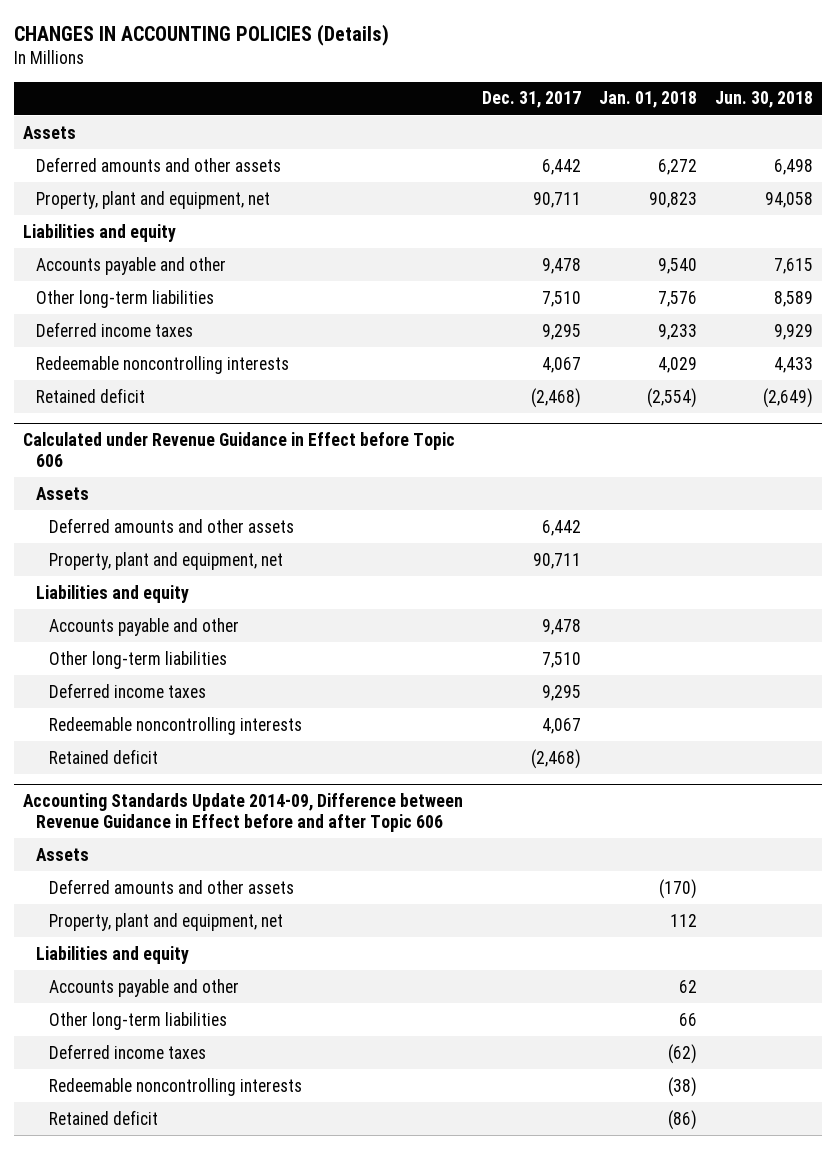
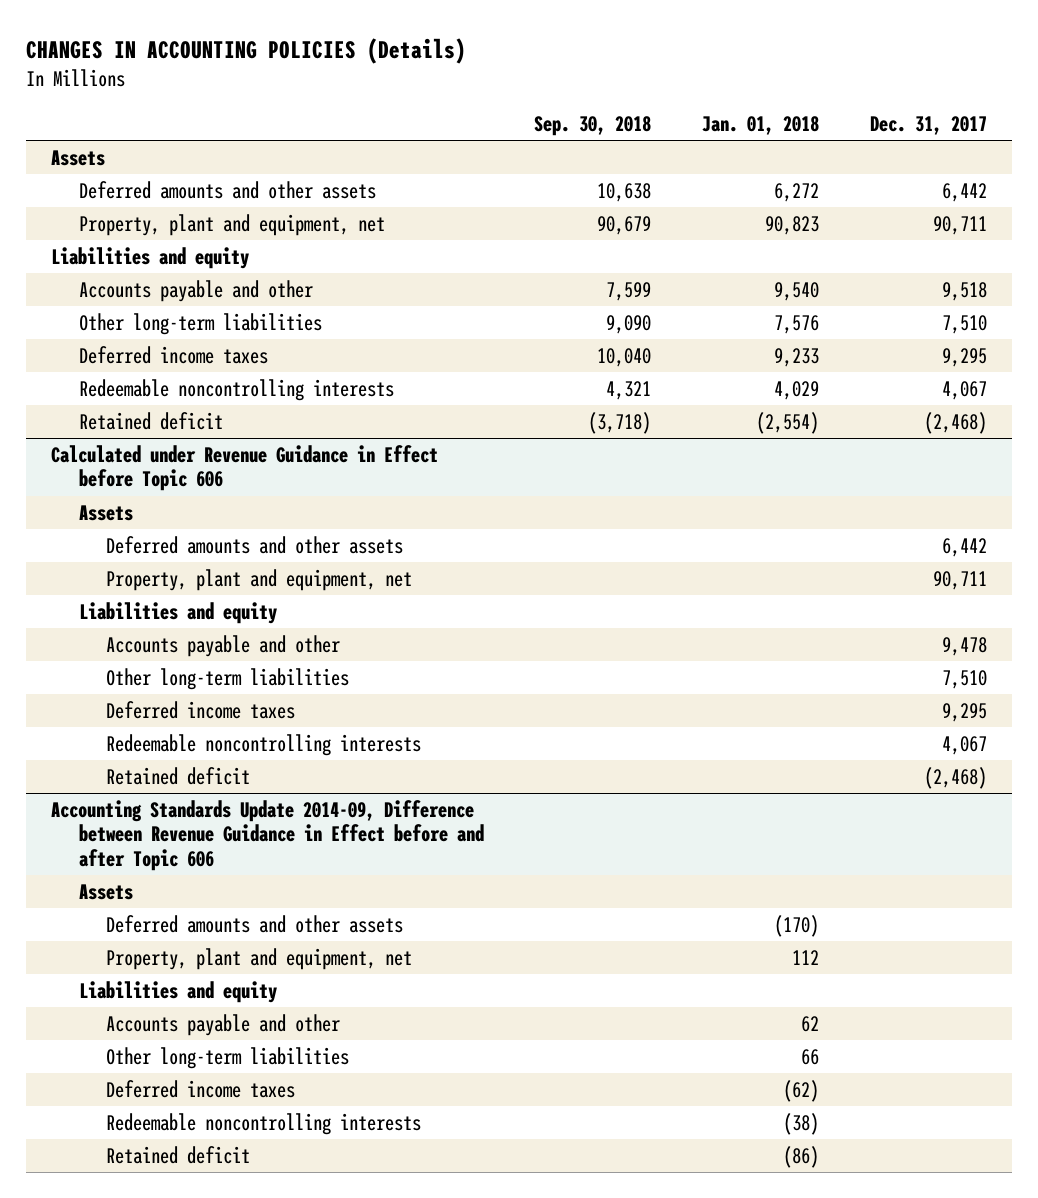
[715,91,814,109] Jun. 30, 2018 -> none
none -> [534,115,652,136] Sep. 30, 2018
[541,257,581,274] 9,478 -> [941,281,987,301] 9,518

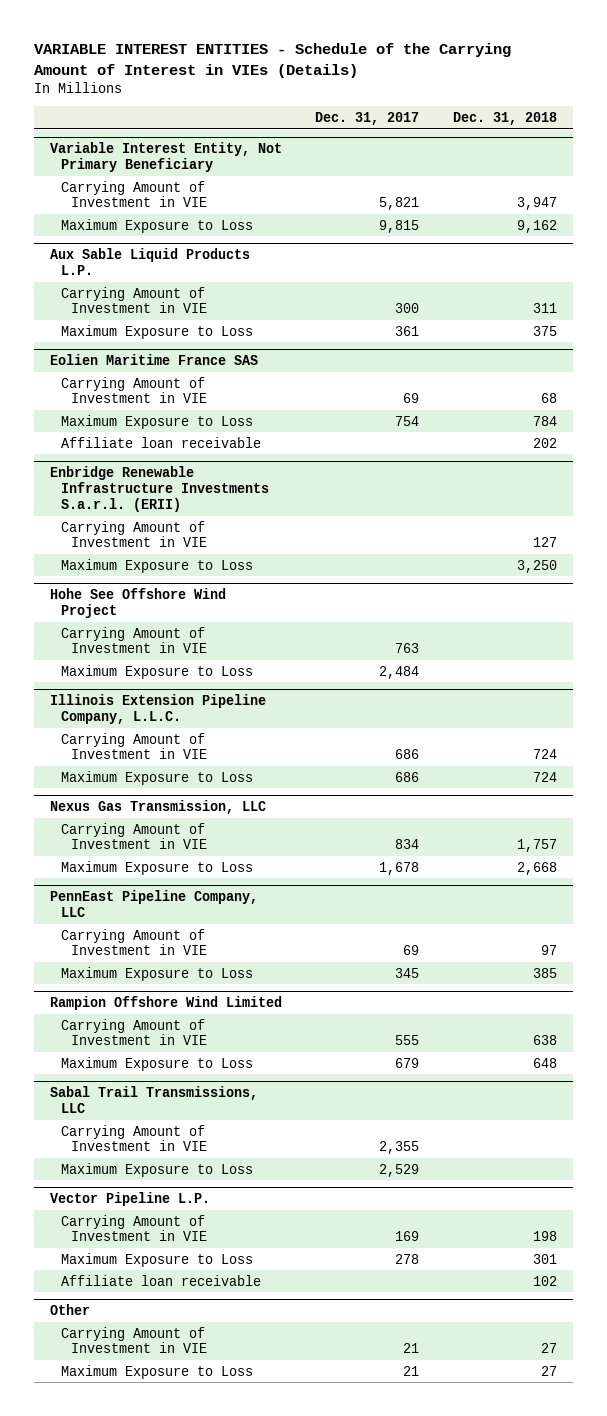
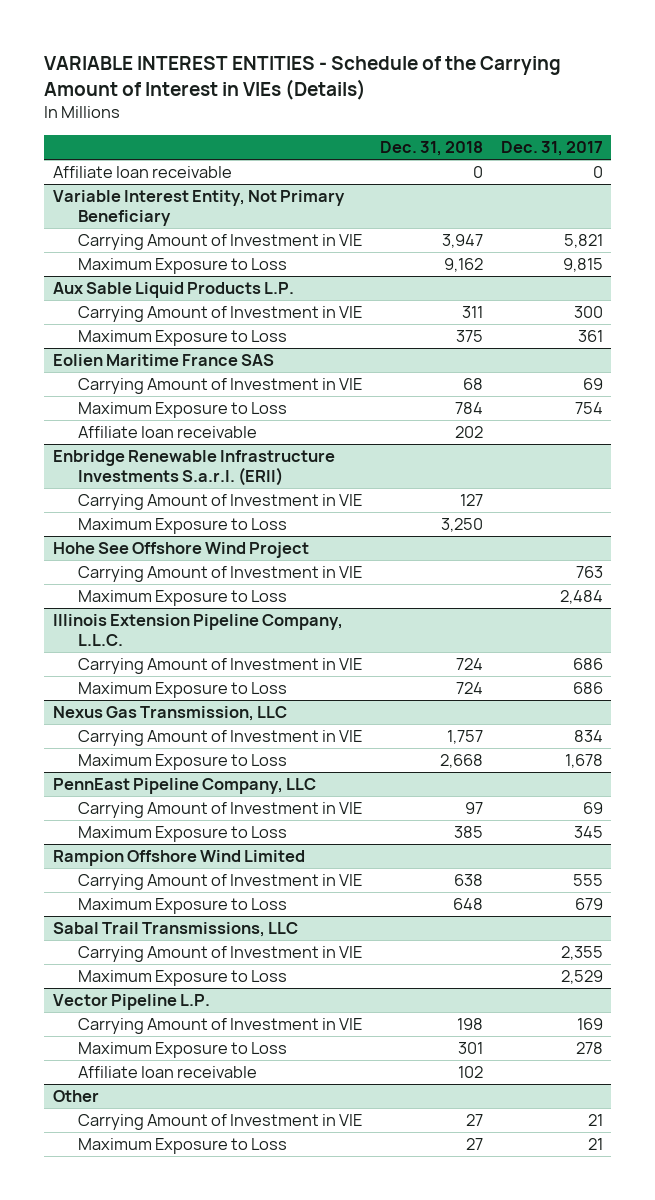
none -> [52,166,232,179] Affiliate loan receivable

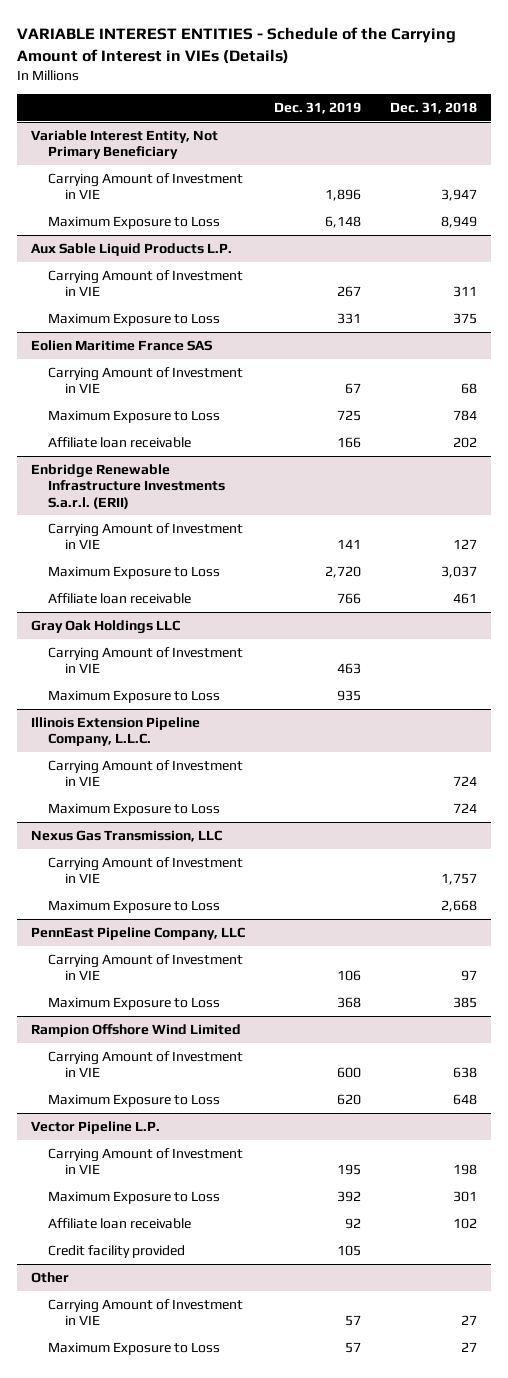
[500,140,603,156] Dec. 31, 2017 -> none
none -> [274,101,362,114] Dec. 31, 2019
[52,166,232,179] Affiliate loan receivable -> none
[443,258,483,273] 9,162 -> [440,216,477,229] 8,949
[52,542,309,559] Hohe See Offshore Wind Project -> none
[440,518,483,533] 3,250 -> [440,566,477,579] 3,037
none -> [48,593,192,605] Affiliate loan receivable
none -> [31,620,181,635] Gray Oak Holdings LLC
[52,922,298,938] Sabal Trail Transmissions, LLC -> none
[78,946,363,963] Carrying Amount of Investment in VIE -> none
[78,970,288,987] Maximum Exposure to Loss -> none
none -> [48,1245,186,1259] Credit facility provided

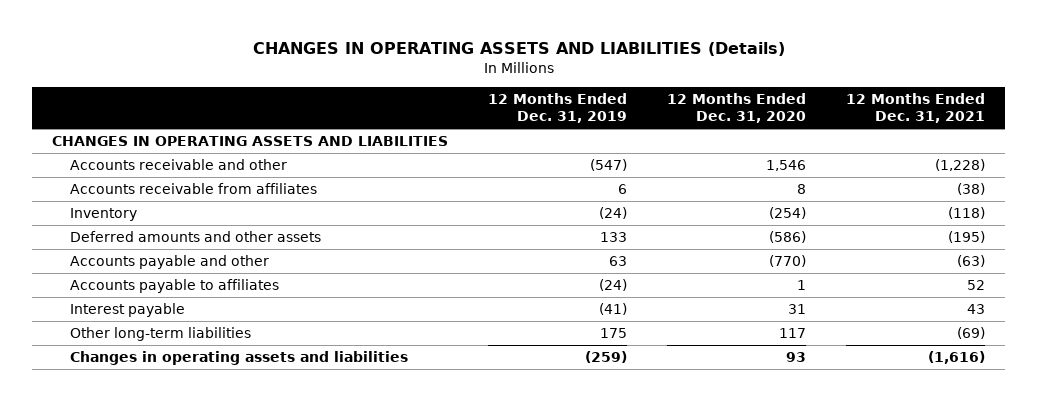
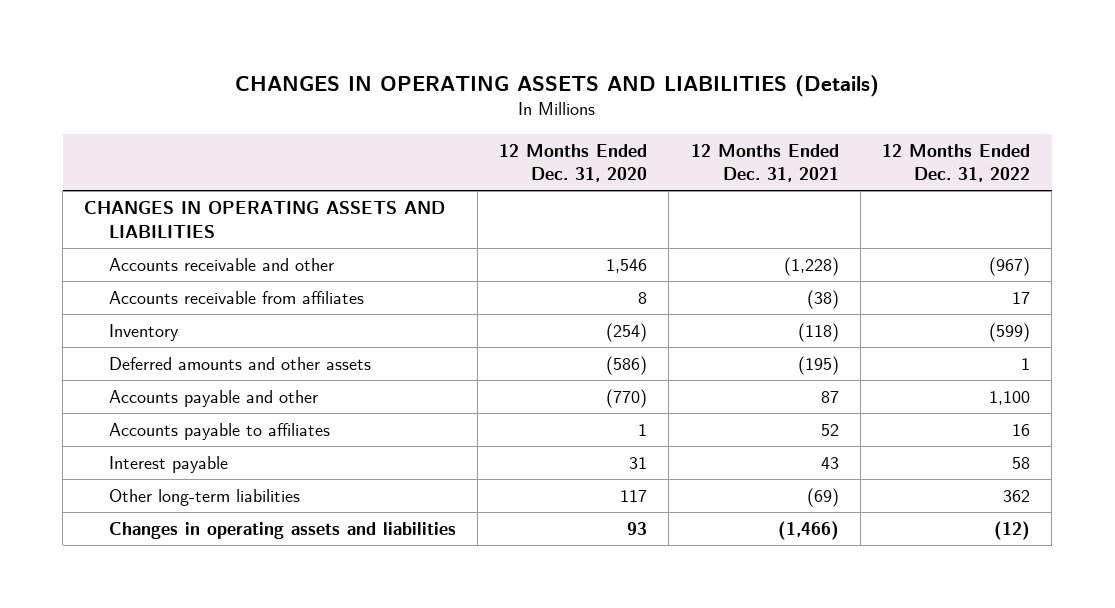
[488,92,628,124] 12 Months Ended Dec. 31, 2019 -> none
none -> [882,143,1031,183] 12 Months Ended Dec. 31, 2022
[957,255,986,268] (63) -> [820,390,839,403] 87
[928,351,986,365] (1,616) -> [777,520,839,540] (1,466)

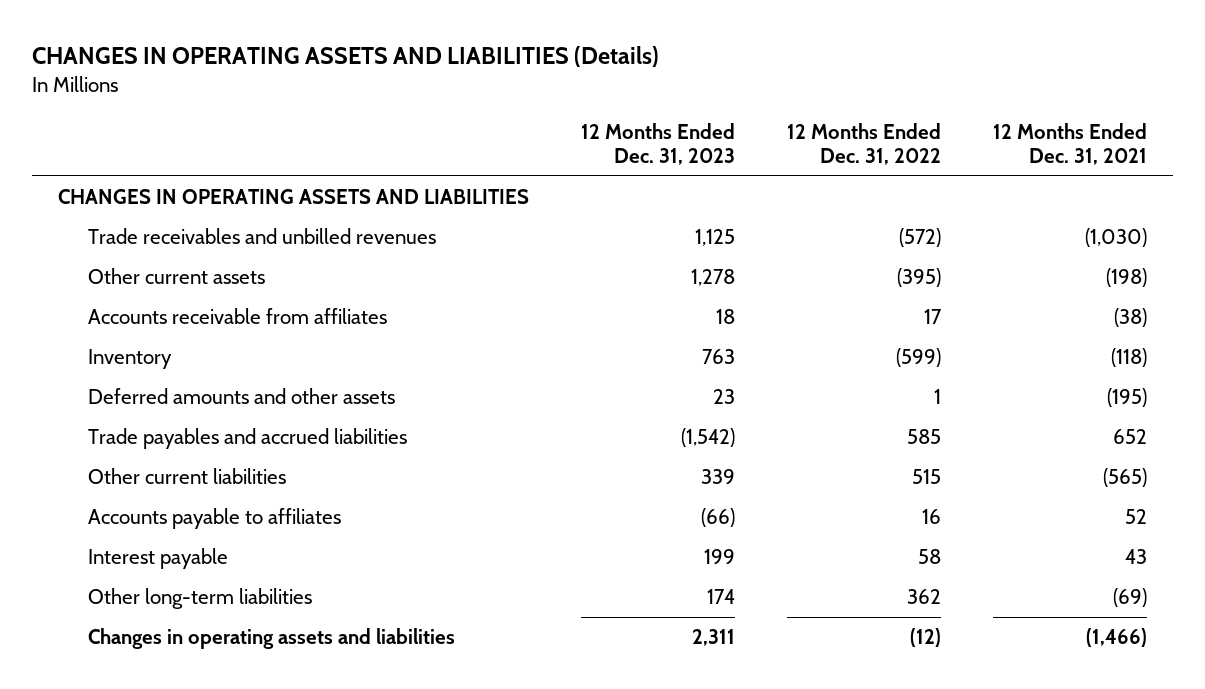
[499,143,648,183] 12 Months Ended Dec. 31, 2020 -> none
none -> [580,122,735,166] 12 Months Ended Dec. 31, 2023
[108,257,334,271] Accounts receivable and other -> none
none -> [87,227,436,244] Trade receivables and unbilled revenues
none -> [87,267,265,284] Other current assets
[108,389,318,407] Accounts payable and other -> none
none -> [87,427,407,449] Trade payables and accrued liabilities
none -> [87,467,286,484] Other current liabilities

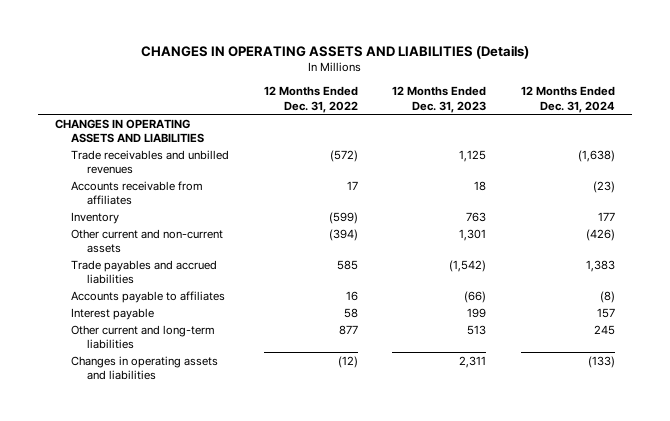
[992,122,1147,166] 12 Months Ended Dec. 31, 2021 -> none
none -> [520,86,615,113] 12 Months Ended Dec. 31, 2024
[87,267,265,284] Other current assets -> none
[87,387,395,404] Deferred amounts and other assets -> [71,228,224,253] Other current and non-current assets
[712,388,735,404] 23 -> [459,228,487,241] 1,301
[933,388,941,404] 1 -> [328,228,358,241] (394)
[87,467,286,484] Other current liabilities -> none
[87,587,312,609] Other long-term liabilities -> [71,324,216,349] Other current and long-term liabilities
[706,588,735,604] 174 -> [467,324,487,335] 513
[906,588,941,604] 362 -> [338,324,358,335] 877

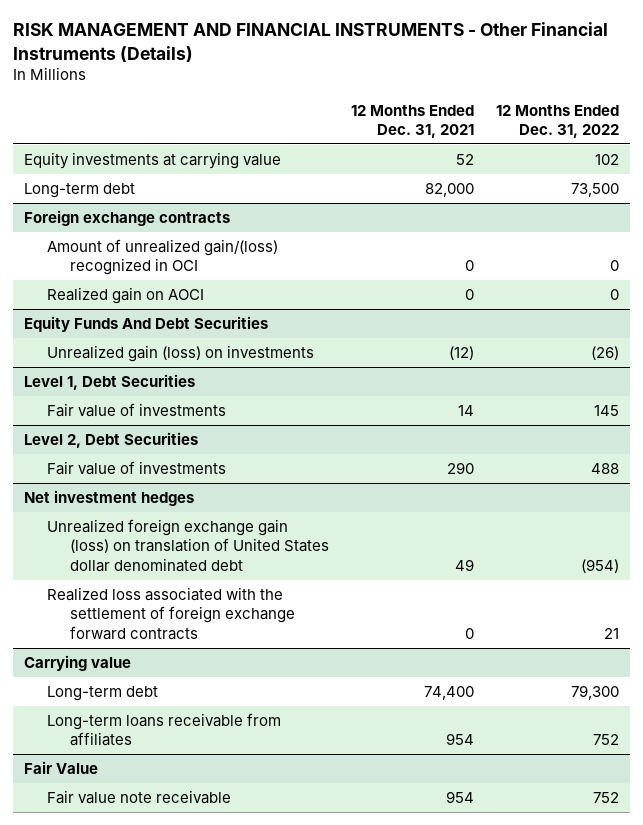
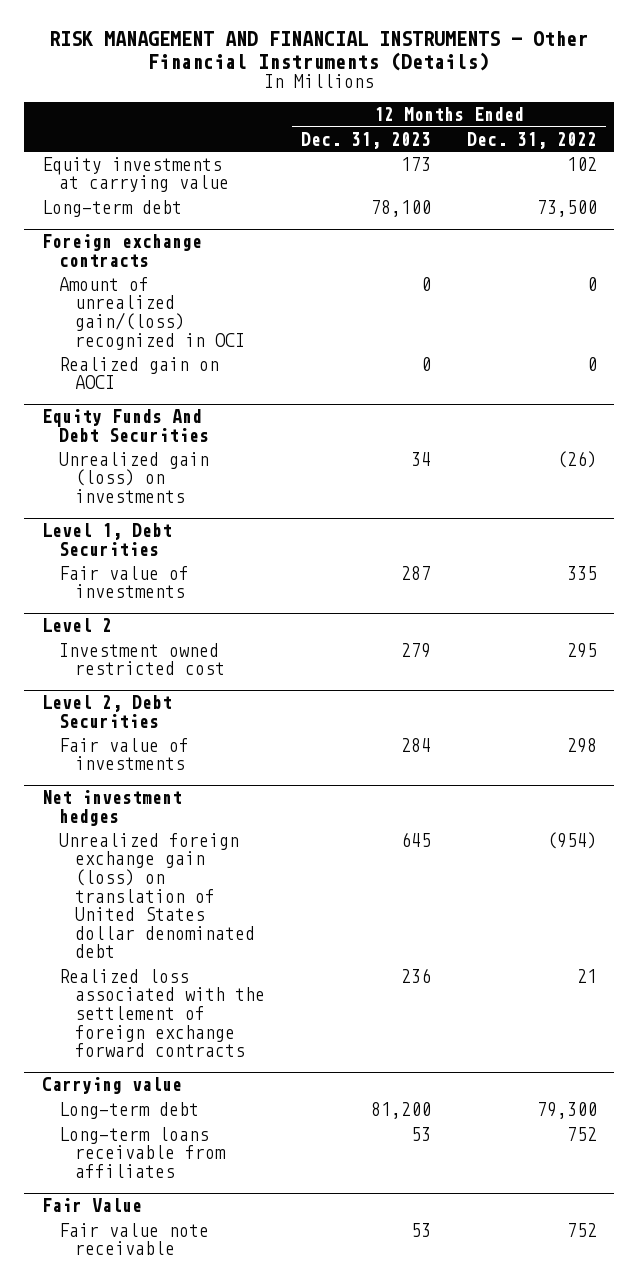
[351,104,475,139] 12 Months Ended Dec. 31, 2021 -> none
none -> [300,131,431,149] Dec. 31, 2023
[594,404,620,416] 145 -> [566,565,597,580] 335
none -> [42,618,113,633] Level 2
none -> [58,642,225,676] Investment owned restricted cost
[591,462,620,474] 488 -> [566,737,597,753] 298

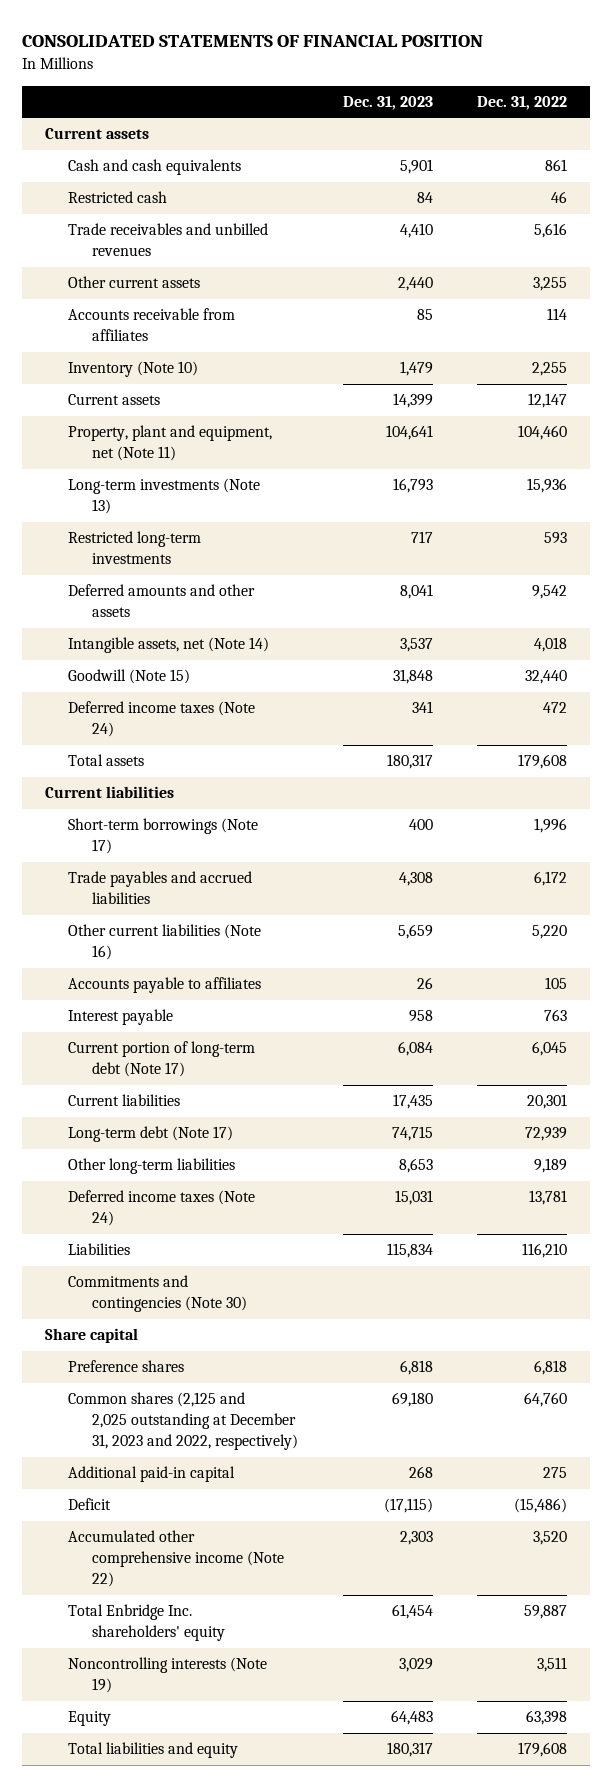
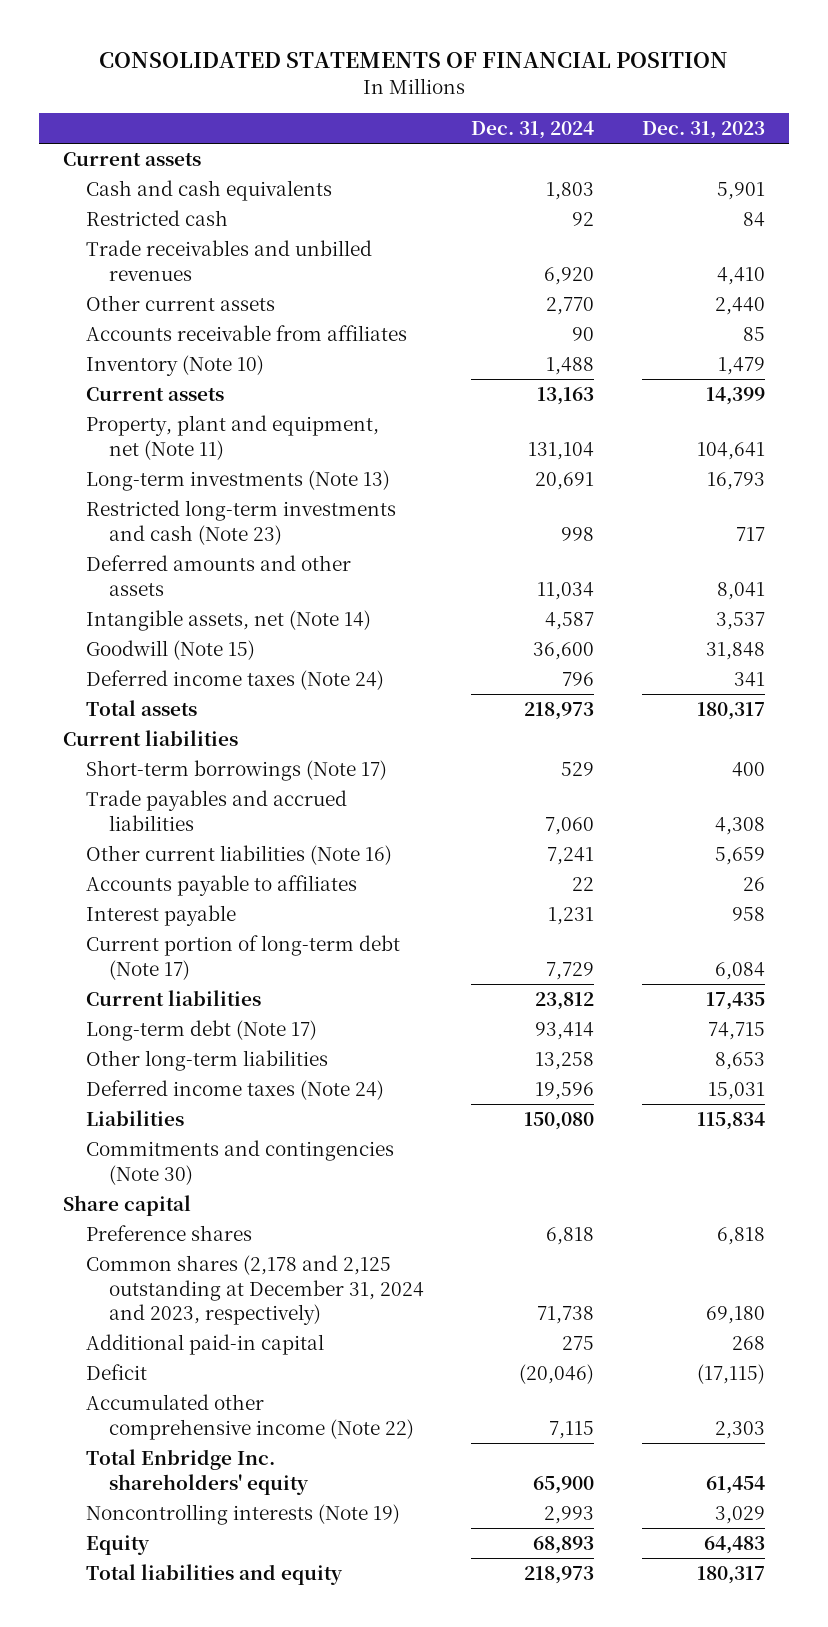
[477,95,568,110] Dec. 31, 2022 -> none
none -> [471,120,595,139] Dec. 31, 2024
[68,531,202,565] Restricted long-term investments -> [85,500,396,545] Restricted long-term investments and cash (Note 23)
[68,1392,299,1451] Common shares (2,125 and 2,025 outstanding at December 31, 2023 and 2022, respectively) -> [85,1255,424,1326] Common shares (2,178 and 2,125 outstanding at December 31, 2024 and 2023, respectively)

